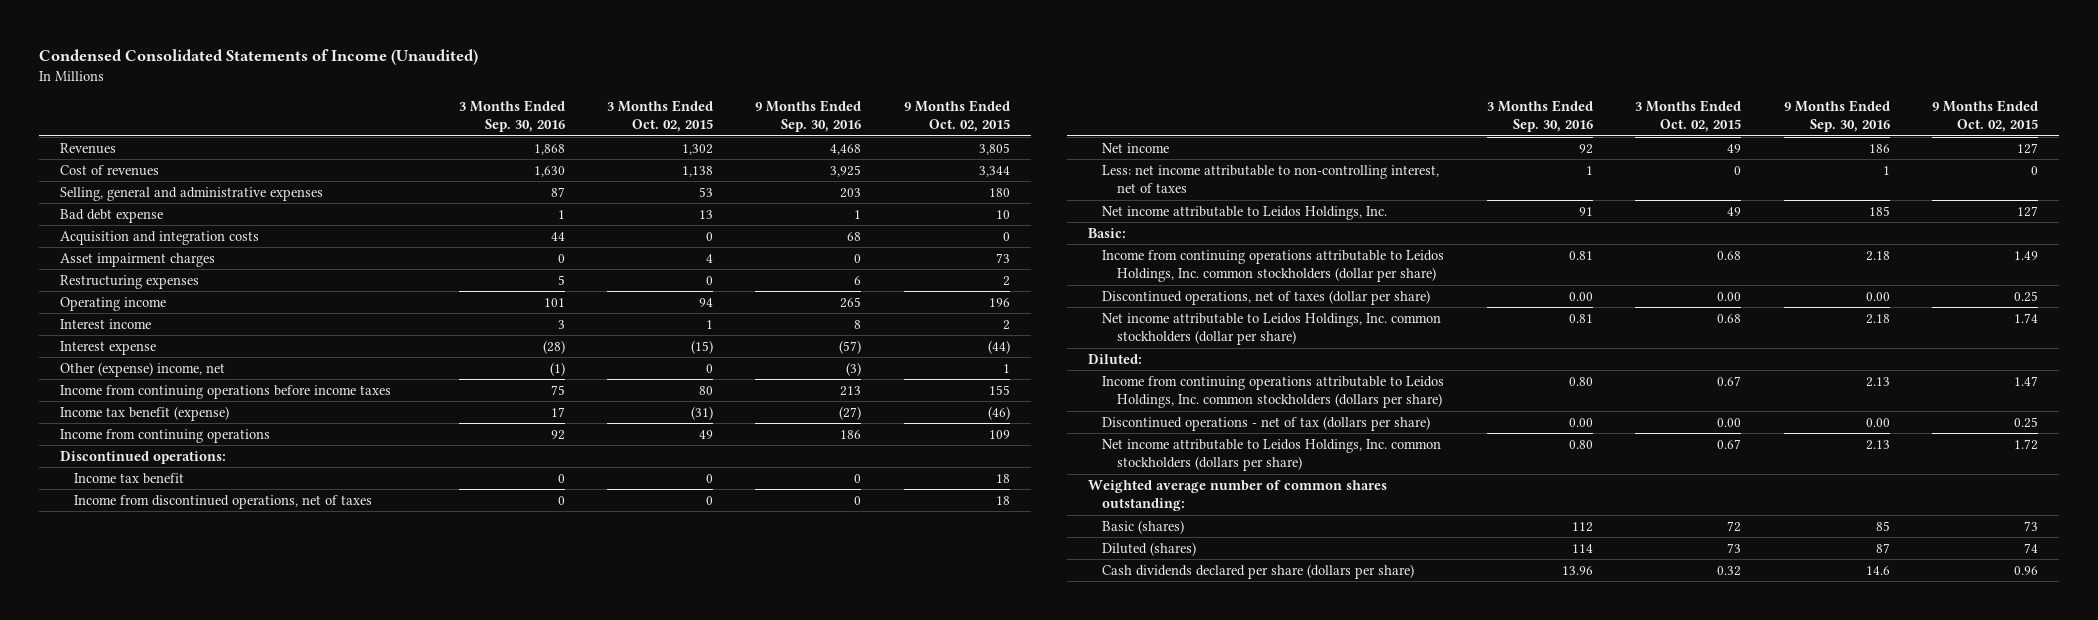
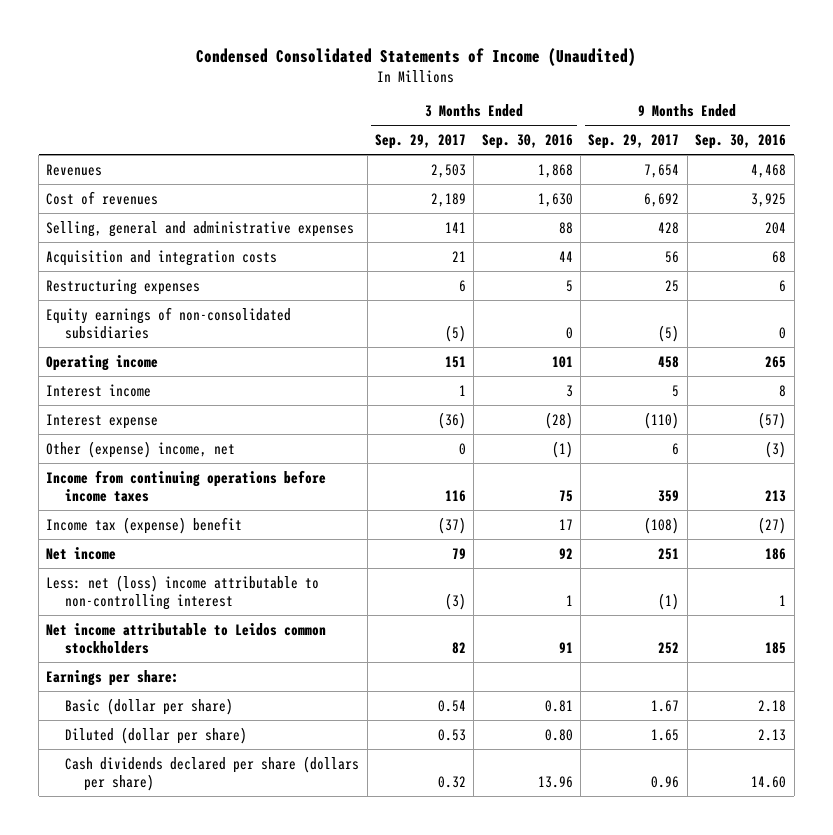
[606,99,713,133] 3 Months Ended Oct. 02, 2015 -> none
[903,99,1010,133] 9 Months Ended Oct. 02, 2015 -> none
none -> [375,133,467,149] Sep. 29, 2017
none -> [588,133,680,149] Sep. 29, 2017
[59,208,163,223] Bad debt expense -> none
[550,186,565,197] 87 -> [558,221,573,234] 88
[840,187,862,198] 203 -> [765,221,787,234] 204
[59,252,215,267] Asset impairment charges -> none
none -> [46,306,292,339] Equity earnings of non-consolidated subsidiaries
[59,428,270,443] Income from continuing operations -> none
[59,450,226,464] Discontinued operations: -> none
[74,472,185,484] Income tax benefit -> none
[74,494,373,509] Income from discontinued operations, net of taxes -> none
[59,405,229,421] Income tax benefit (expense) -> [46,516,243,534] Income tax (expense) benefit
[1088,227,1127,238] Basic: -> none
[1102,249,1445,283] Income from continuing operations attributable to Leidos Holdings, Inc. common stockholders (dollar per share) -> none
[1102,289,1431,305] Discontinued operations, net of taxes (dollar per share) -> none
[1088,353,1143,364] Diluted: -> none
[1102,375,1445,409] Income from continuing operations attributable to Leidos Holdings, Inc. common stockholders (dollars per share) -> none
[1102,415,1431,431] Discontinued operations - net of tax (dollars per share) -> none
[1088,479,1388,512] Weighted average number of common shares outstanding: -> none
[1102,519,1185,534] Basic (shares) -> none
[1102,541,1197,556] Diluted (shares) -> none
[1102,164,1440,194] Less: net income attributable to non-controlling interest, net of taxes -> [46,574,320,610] Less: net (loss) income attributable to non-controlling interest
[1102,205,1388,220] Net income attributable to Leidos Holdings, Inc. -> [46,622,327,654] Net income attributable to Leidos common stockholders
none -> [46,669,180,686] Earnings per share:
[1102,312,1442,346] Net income attributable to Leidos Holdings, Inc. common stockholders (dollar per share) -> [65,697,234,715] Basic (dollar per share)
[1102,438,1442,472] Net income attributable to Leidos Holdings, Inc. common stockholders (dollars per share) -> [65,726,248,744] Diluted (dollar per share)
[1865,565,1890,575] 14.6 -> [751,775,787,788] 14.60

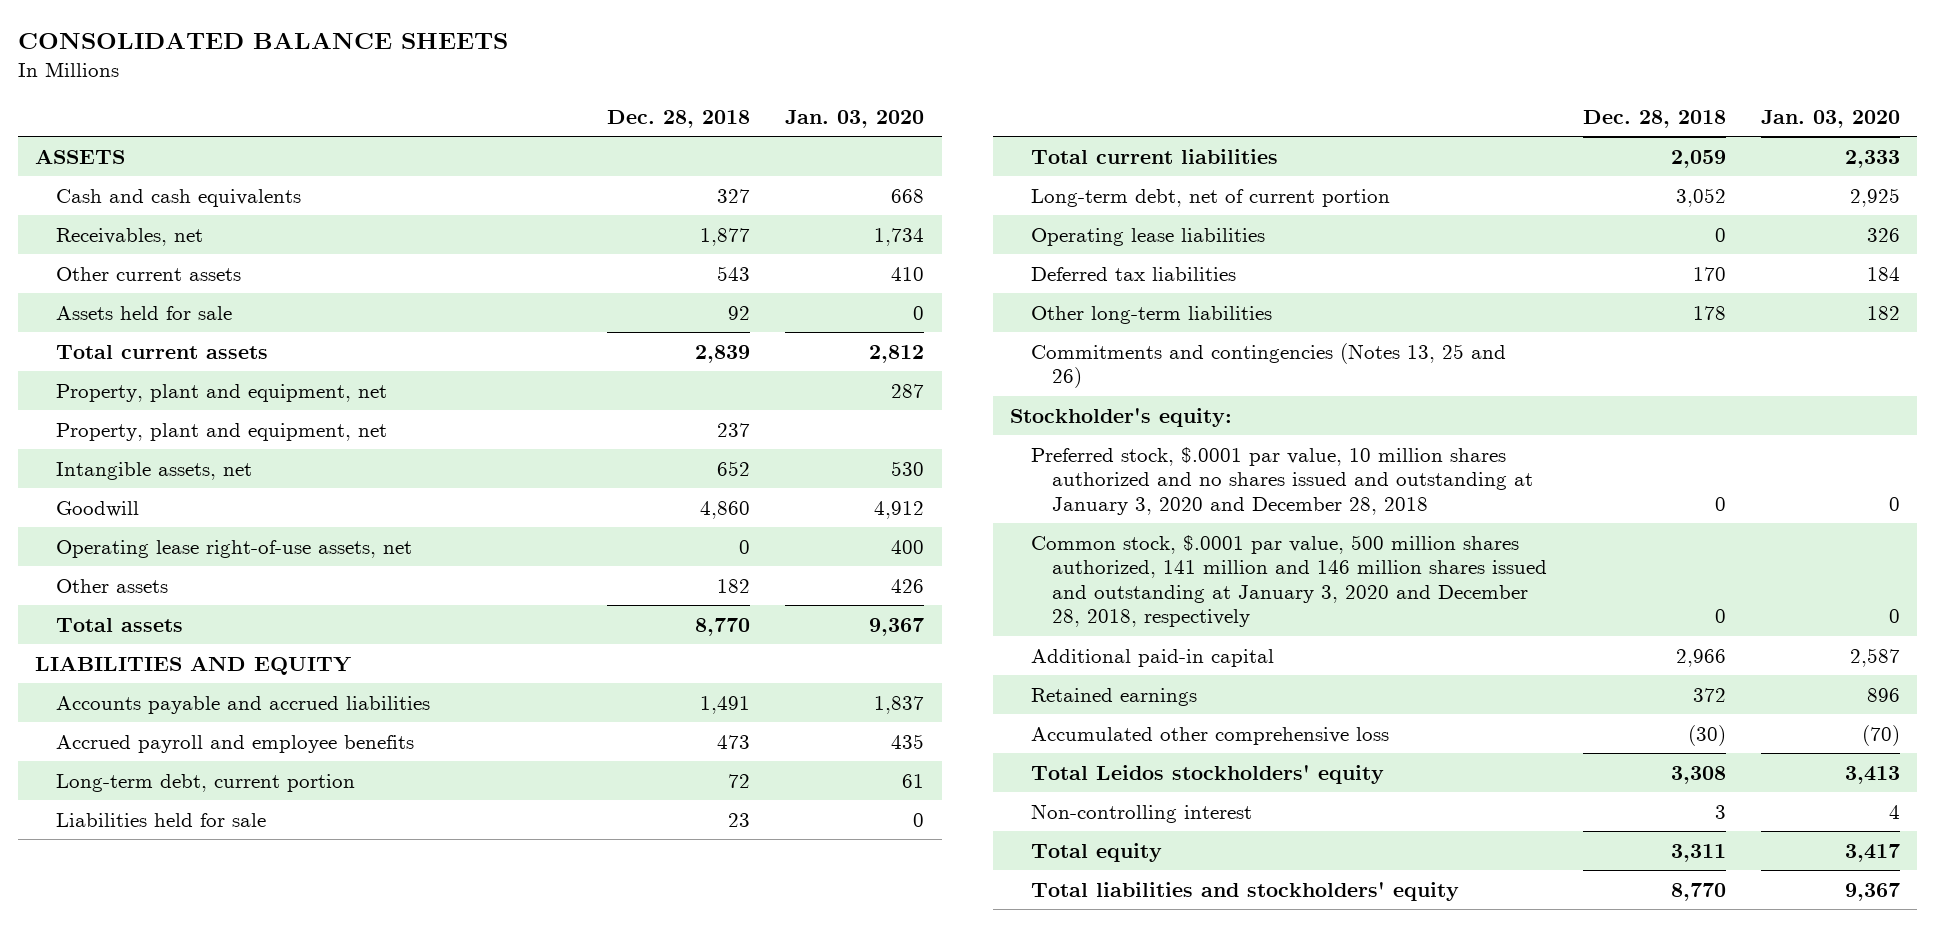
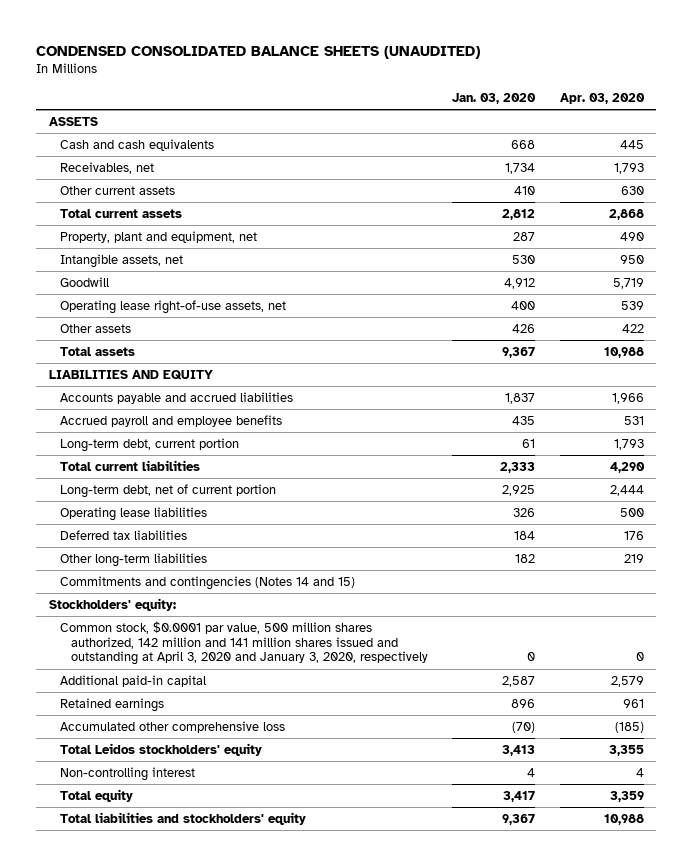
[17,32,508,50] CONSOLIDATED BALANCE SHEETS -> [36,45,481,59] CONDENSED CONSOLIDATED BALANCE SHEETS (UNAUDITED)
[607,109,751,128] Dec. 28, 2018 -> none
none -> [559,92,645,104] Apr. 03, 2020
[56,305,233,320] Assets held for sale -> none
[56,422,388,441] Property, plant and equipment, net -> none
[56,812,267,827] Liabilities held for sale -> none
[1031,446,1534,515] Preferred stock, $.0001 par value, 10 million shares authorized and no shares issued and outstanding at January 3, 2020 and December 28, 2018 -> none
[1031,342,1507,389] Commitments and contingencies (Notes 13, 25 and 26) -> [59,575,355,590] Commitments and contingencies (Notes 14 and 15)
[1010,407,1233,427] Stockholder's equity: -> [48,597,176,611] Stockholders' equity:
[1031,534,1548,628] Common stock, $.0001 par value, 500 million shares authorized, 141 million and 146 million shares issued and outstanding at January 3, 2020 and December 28, 2018, respectively -> [59,620,428,666] Common stock, $0.0001 par value, 500 million shares authorized, 142 million and 141 million shares issued and outstanding at April 3, 2020 and January 3, 2020, respectively

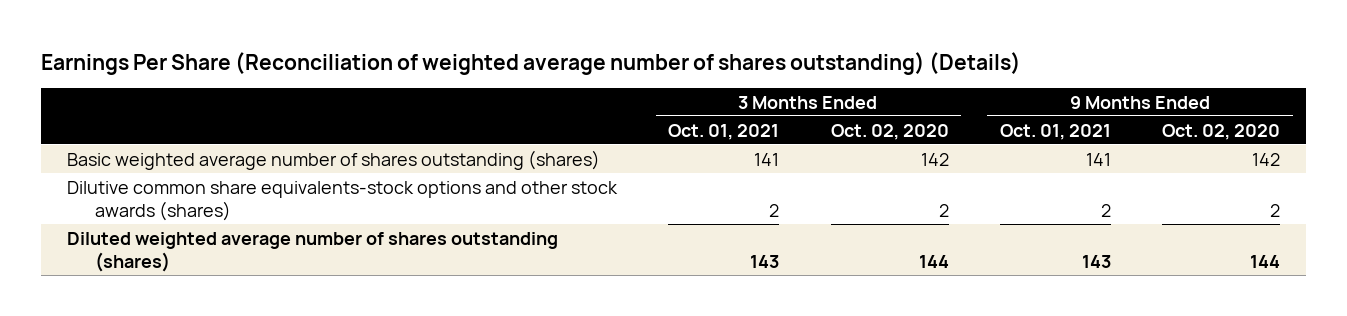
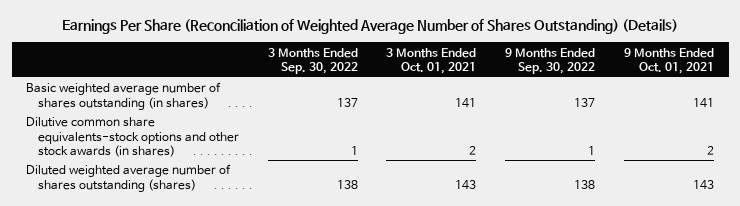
[41,51,1022,75] Earnings Per Share (Reconciliation of weighted average number of shares outstanding) (Details) -> [62,19,679,35] Earnings Per Share (Reconciliation of Weighted Average Number of Shares Outstanding) (Details)
[830,123,949,140] Oct. 02, 2020 -> none
[1162,123,1281,140] Oct. 02, 2020 -> none
none -> [267,47,358,74] 3 Months Ended Sep. 30, 2022
none -> [505,47,596,74] 9 Months Ended Sep. 30, 2022
[67,149,601,170] Basic weighted average number of shares outstanding (shares) -> [26,82,222,110] Basic weighted average number of shares outstanding (in shares)
[67,180,619,222] Dilutive common share equivalents-stock options and other stock awards (shares) -> [26,117,239,157] Dilutive common share equivalents-stock options and other stock awards (in shares)

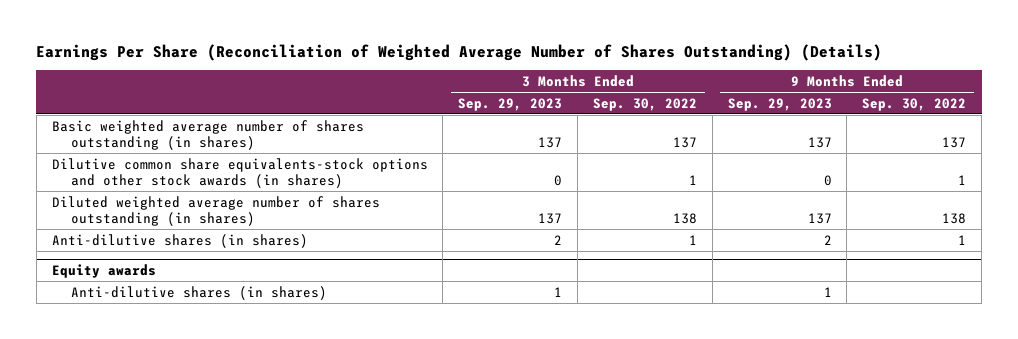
[386,47,477,74] 3 Months Ended Oct. 01, 2021 -> none
[624,47,715,74] 9 Months Ended Oct. 01, 2021 -> none
none -> [458,97,563,111] Sep. 29, 2023
none -> [727,97,832,111] Sep. 29, 2023
[26,164,232,192] Diluted weighted average number of shares outstanding (shares) -> [51,195,380,226] Diluted weighted average number of shares outstanding (in shares)
none -> [51,233,308,248] Anti-dilutive shares (in shares)
none -> [51,263,156,278] Equity awards
none -> [70,285,327,300] Anti-dilutive shares (in shares)

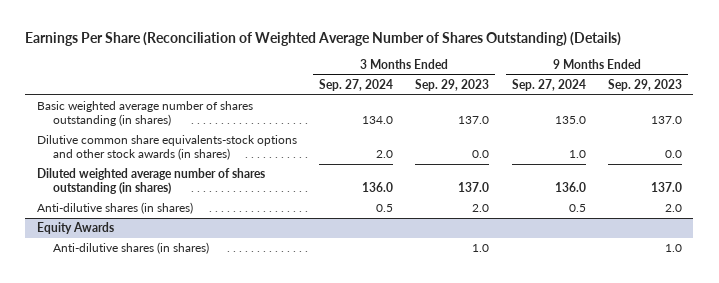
[592,97,697,111] Sep. 30, 2022 -> none
[862,97,967,111] Sep. 30, 2022 -> none
none -> [319,79,394,92] Sep. 27, 2024
none -> [511,79,586,92] Sep. 27, 2024
[538,136,563,148] 137 -> [458,116,490,125] 137.0
[807,136,832,148] 137 -> [651,116,683,125] 137.0
[554,174,563,186] 0 -> [472,150,490,159] 0.0
[823,174,832,186] 0 -> [665,150,683,159] 0.0
[538,212,563,224] 137 -> [458,182,490,193] 137.0
[807,212,832,224] 137 -> [651,182,683,193] 137.0
[554,234,563,245] 2 -> [472,204,490,213] 2.0
[823,234,832,245] 2 -> [665,204,683,213] 2.0
[51,263,156,278] Equity awards -> [36,222,114,235] Equity Awards
[554,286,563,297] 1 -> [472,244,490,253] 1.0
[823,286,832,297] 1 -> [665,244,683,253] 1.0

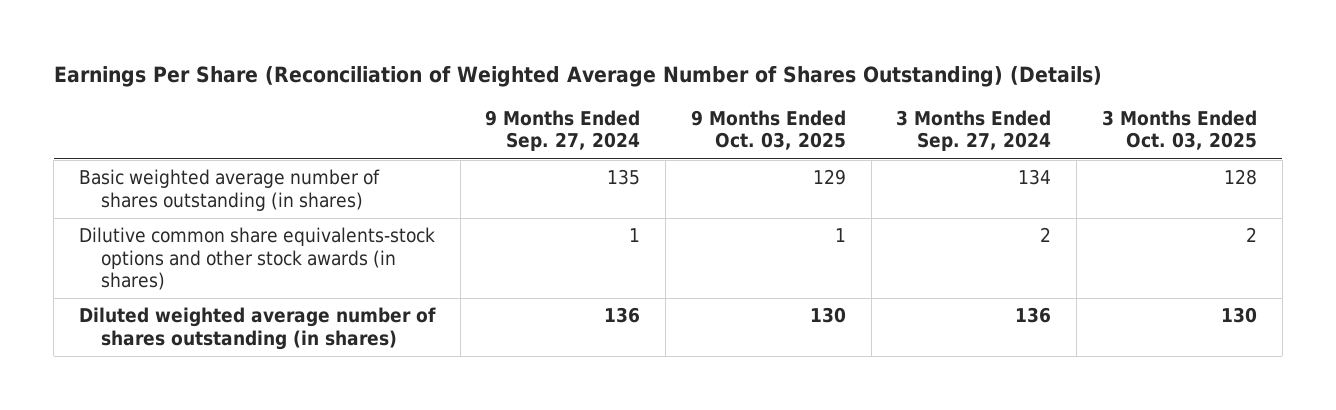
[415,79,490,92] Sep. 29, 2023 -> none
[608,79,683,92] Sep. 29, 2023 -> none
none -> [690,109,846,151] 9 Months Ended Oct. 03, 2025
none -> [1101,109,1257,151] 3 Months Ended Oct. 03, 2025
[36,202,193,215] Anti-dilutive shares (in shares) -> none
[36,222,114,235] Equity Awards -> none
[53,242,210,255] Anti-dilutive shares (in shares) -> none
[362,116,394,125] 134.0 -> [1018,169,1052,186] 134
[554,116,586,125] 135.0 -> [607,169,641,186] 135
[376,150,394,159] 2.0 -> [1040,227,1052,243] 2
[568,150,586,159] 1.0 -> [629,228,641,243] 1
[362,182,394,193] 136.0 -> [1015,307,1052,324] 136
[554,182,586,193] 136.0 -> [604,307,641,324] 136

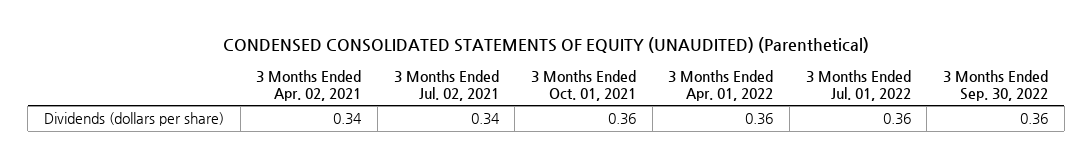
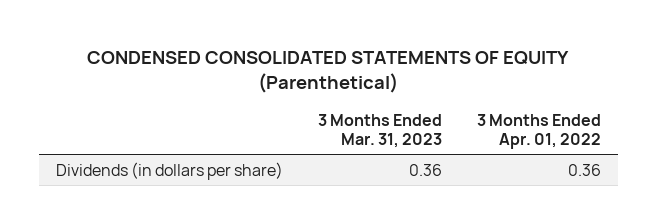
[223,36,870,53] CONDENSED CONSOLIDATED STATEMENTS OF EQUITY (UNAUDITED) (Parenthetical) -> [87,50,570,93] CONDENSED CONSOLIDATED STATEMENTS OF EQUITY (Parenthetical)
[256,70,362,101] 3 Months Ended Apr. 02, 2021 -> none
[393,70,499,101] 3 Months Ended Jul. 02, 2021 -> none
[531,70,637,101] 3 Months Ended Oct. 01, 2021 -> none
[805,70,911,101] 3 Months Ended Jul. 01, 2022 -> none
[943,70,1049,101] 3 Months Ended Sep. 30, 2022 -> none
none -> [317,113,442,149] 3 Months Ended Mar. 31, 2023
[44,112,225,127] Dividends (dollars per share) -> [56,161,284,180] Dividends (in dollars per share)

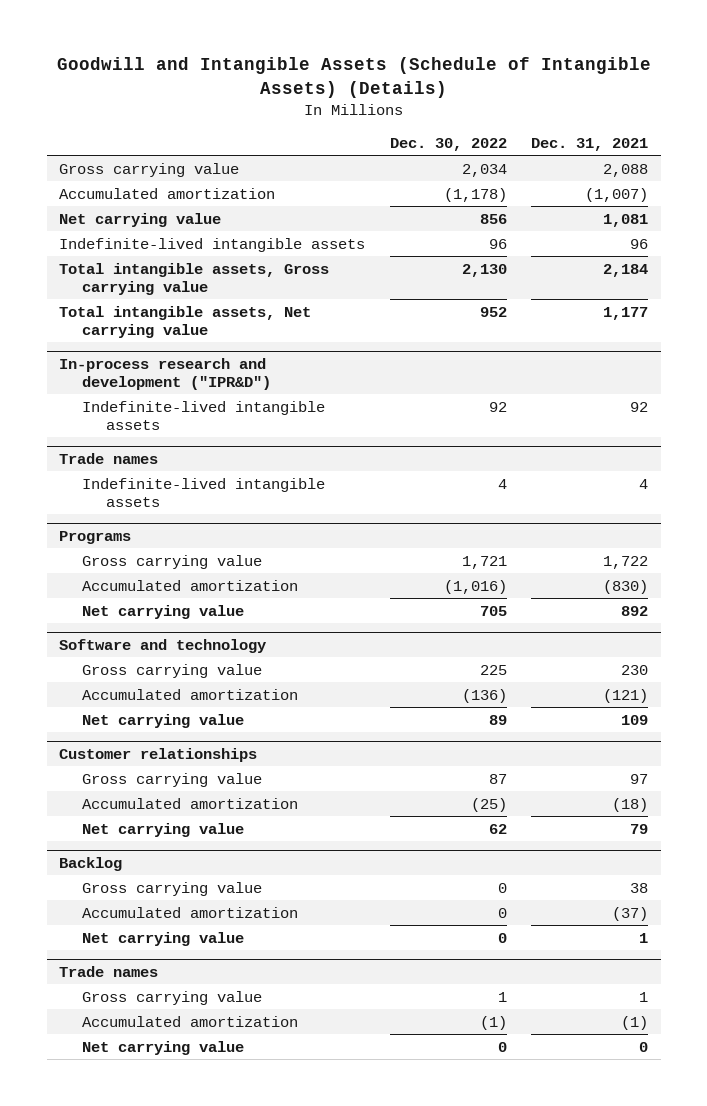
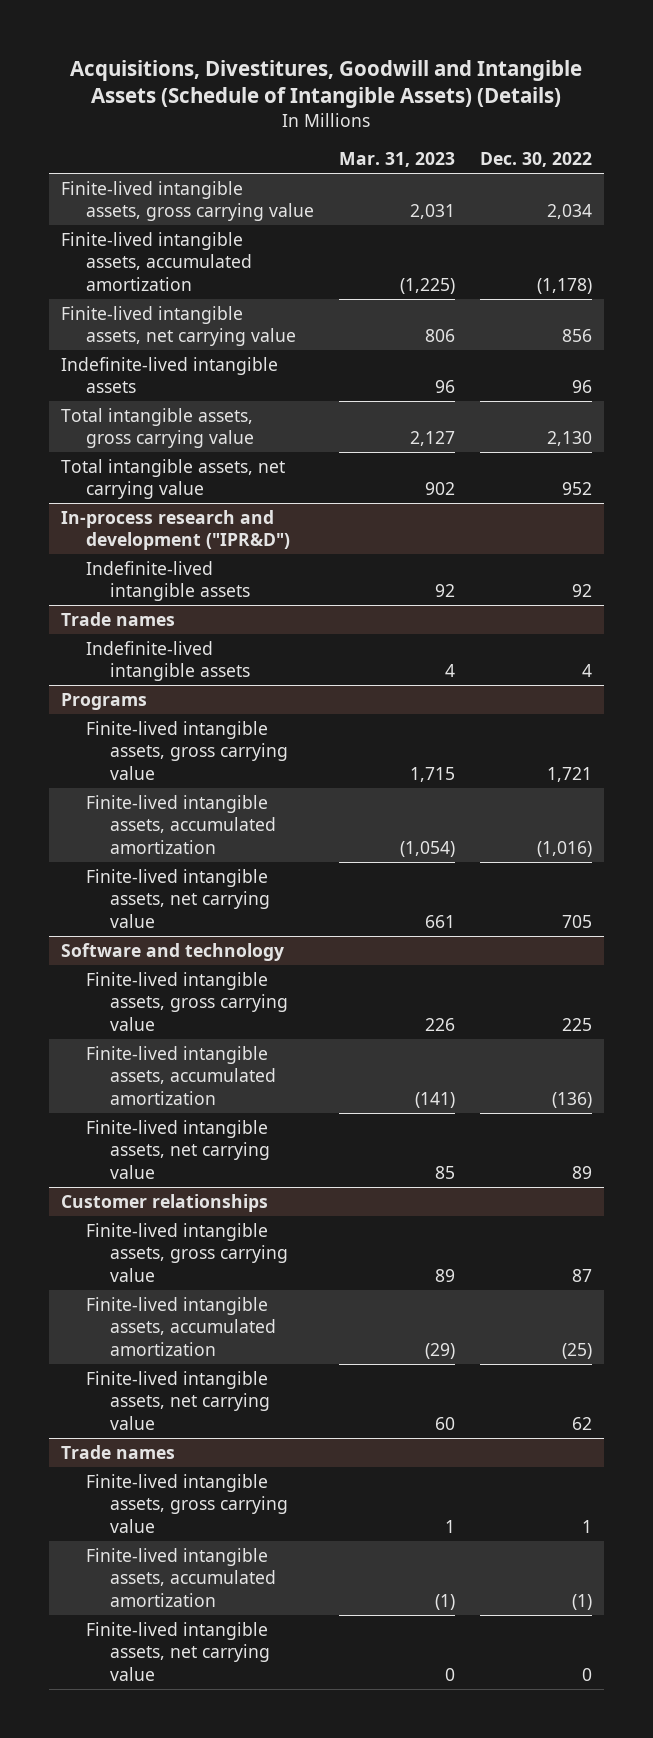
[56,57,651,99] Goodwill and Intangible Assets (Schedule of Intangible Assets) (Details) -> [70,59,583,109] Acquisitions, Divestitures, Goodwill and Intangible Assets (Schedule of Intangible Assets) (Details)
[531,138,649,152] Dec. 31, 2021 -> none
none -> [338,152,455,168] Mar. 31, 2023
[58,162,239,177] Gross carrying value -> [61,180,314,222] Finite-lived intangible assets, gross carrying value
[58,187,275,199] Accumulated amortization -> [61,231,252,291] Finite-lived intangible assets, accumulated amortization
[58,212,221,227] Net carrying value -> [61,305,296,347] Finite-lived intangible assets, net carrying value
[58,262,329,295] Total intangible assets, Gross carrying value -> [61,407,254,449] Total intangible assets, gross carrying value
[58,305,311,338] Total intangible assets, Net carrying value -> [61,458,286,500] Total intangible assets, net carrying value
[82,554,263,569] Gross carrying value -> [85,720,289,780] Finite-lived intangible assets, gross carrying value
[82,579,299,591] Accumulated amortization -> [85,794,277,854] Finite-lived intangible assets, accumulated amortization
[82,604,245,619] Net carrying value -> [85,868,271,928] Finite-lived intangible assets, net carrying value
[82,663,263,678] Gross carrying value -> [85,971,289,1031] Finite-lived intangible assets, gross carrying value
[82,688,299,700] Accumulated amortization -> [85,1045,277,1105] Finite-lived intangible assets, accumulated amortization
[82,713,245,728] Net carrying value -> [85,1119,271,1179] Finite-lived intangible assets, net carrying value
[58,856,122,871] Backlog -> none
[82,881,263,896] Gross carrying value -> none
[82,906,299,918] Accumulated amortization -> none
[82,931,245,946] Net carrying value -> none
[82,772,263,787] Gross carrying value -> [85,1222,289,1282] Finite-lived intangible assets, gross carrying value
[82,797,299,809] Accumulated amortization -> [85,1296,277,1356] Finite-lived intangible assets, accumulated amortization
[82,822,245,837] Net carrying value -> [85,1370,271,1430] Finite-lived intangible assets, net carrying value
[82,990,263,1005] Gross carrying value -> [85,1473,289,1533] Finite-lived intangible assets, gross carrying value
[82,1015,299,1027] Accumulated amortization -> [85,1547,277,1607] Finite-lived intangible assets, accumulated amortization
[82,1040,245,1055] Net carrying value -> [85,1621,271,1681] Finite-lived intangible assets, net carrying value

